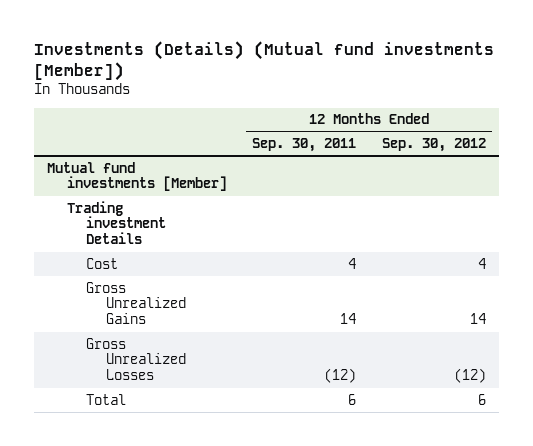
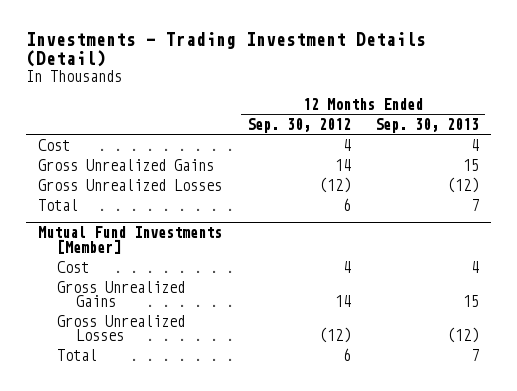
[34,41,495,82] Investments (Details) (Mutual fund investments [Member]) -> [26,31,427,68] Investments - Trading Investment Details (Detail)
[252,138,357,153] Sep. 30, 2011 -> none
none -> [374,117,479,133] Sep. 30, 2013
[47,161,227,192] Mutual fund investments [Member] -> none
[66,200,167,245] Trading investment Details -> none
none -> [38,225,223,254] Mutual Fund Investments [Member]
none -> [57,260,90,273] Cost
none -> [57,280,186,308] Gross Unrealized Gains
none -> [57,314,186,342] Gross Unrealized Losses
none -> [57,348,98,361] Total

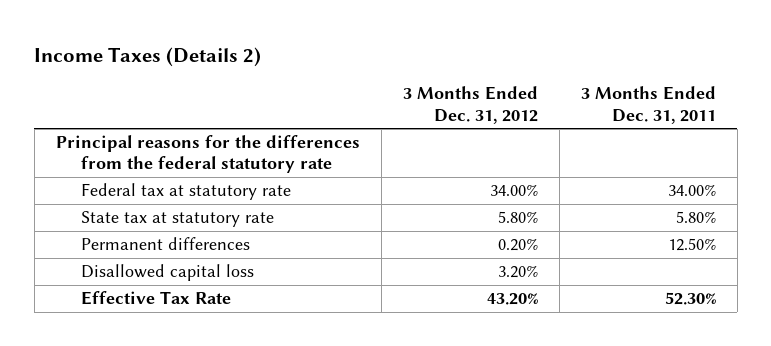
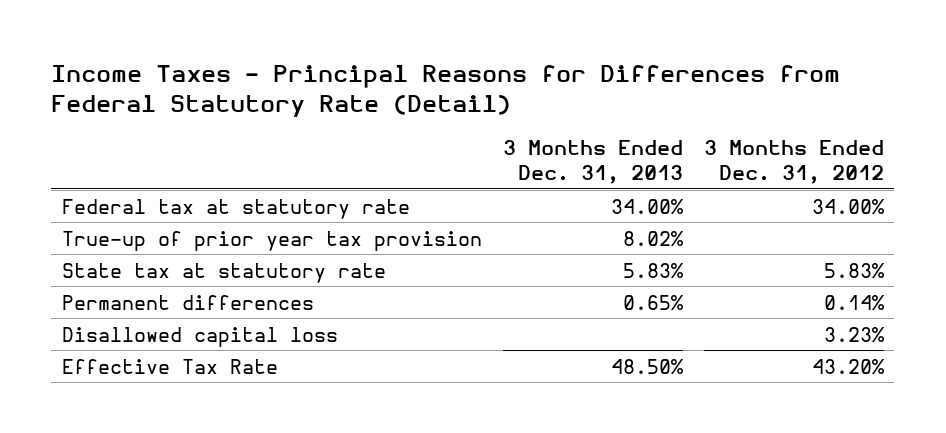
[34,47,262,68] Income Taxes (Details 2) -> [51,64,841,118] Income Taxes - Principal Reasons for Differences from Federal Statutory Rate (Detail)
[580,86,716,124] 3 Months Ended Dec. 31, 2011 -> none
none -> [502,140,683,184] 3 Months Ended Dec. 31, 2013
[55,135,360,174] Principal reasons for the differences from the federal statutory rate -> none
none -> [61,230,482,251] True-up of prior year tax provision
[497,211,538,224] 5.80% -> [823,262,885,278] 5.83%
[497,238,538,252] 0.20% -> [823,294,885,310] 0.14%
[497,265,538,279] 3.20% -> [823,326,885,342] 3.23%

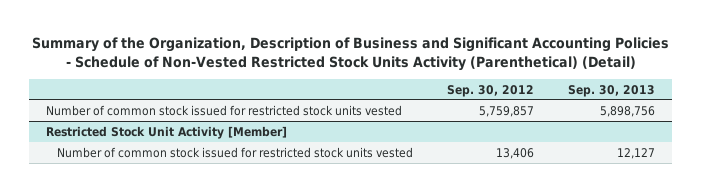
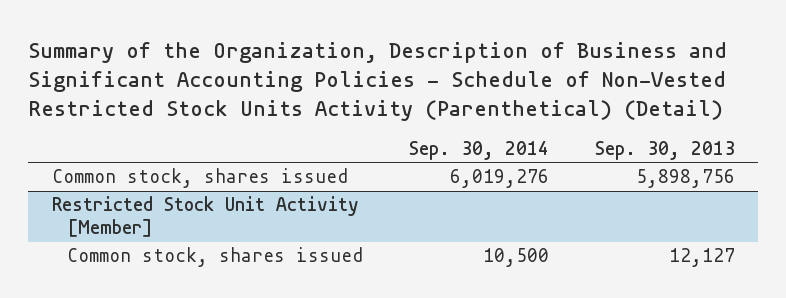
[447,84,535,97] Sep. 30, 2012 -> none
none -> [408,141,549,161] Sep. 30, 2014
[45,104,402,116] Number of common stock issued for restricted stock units vested -> [51,168,348,189] Common stock, shares issued
[57,146,414,158] Number of common stock issued for restricted stock units vested -> [66,247,363,268] Common stock, shares issued

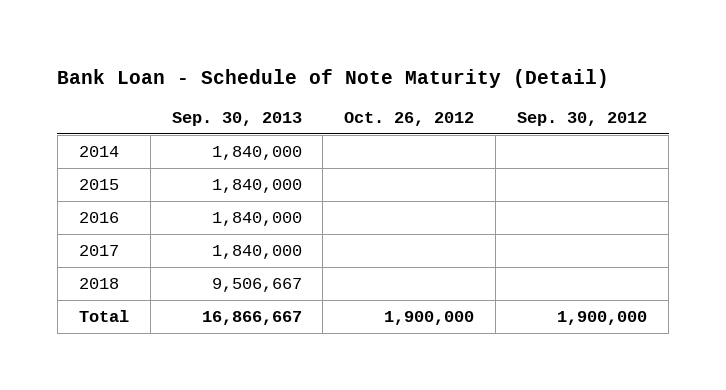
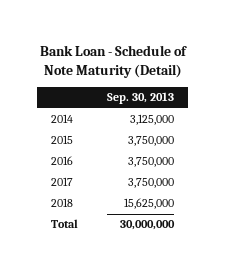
[344,111,475,126] Oct. 26, 2012 -> none
[517,111,648,126] Sep. 30, 2012 -> none
[211,146,302,161] 1,840,000 -> [129,114,174,126] 3,125,000
[211,179,302,194] 1,840,000 -> [127,136,174,147] 3,750,000
[211,212,302,227] 1,840,000 -> [127,157,174,168] 3,750,000
[211,245,302,260] 1,840,000 -> [127,178,174,189] 3,750,000
[211,278,302,293] 9,506,667 -> [123,198,174,210] 15,625,000
[201,311,302,326] 16,866,667 -> [119,220,175,231] 30,000,000

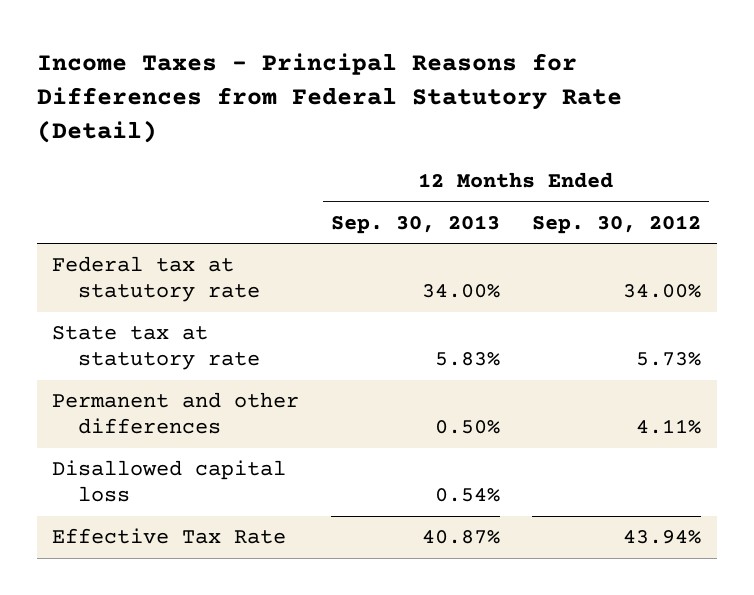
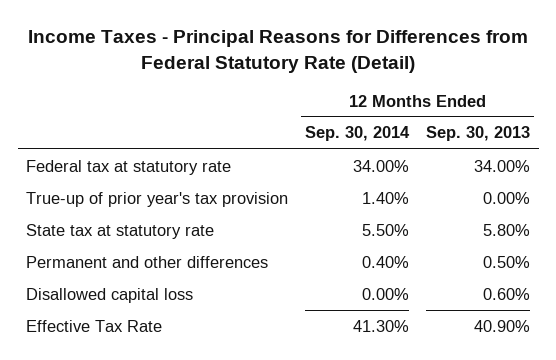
[532,214,702,234] Sep. 30, 2012 -> none
none -> [305,126,411,142] Sep. 30, 2014
none -> [26,191,289,207] True-up of prior year's tax provision
[435,352,501,367] 5.83% -> [483,223,531,236] 5.80%
[435,488,501,503] 0.54% -> [483,287,531,300] 0.60%
[422,530,501,545] 40.87% -> [474,319,531,332] 40.90%

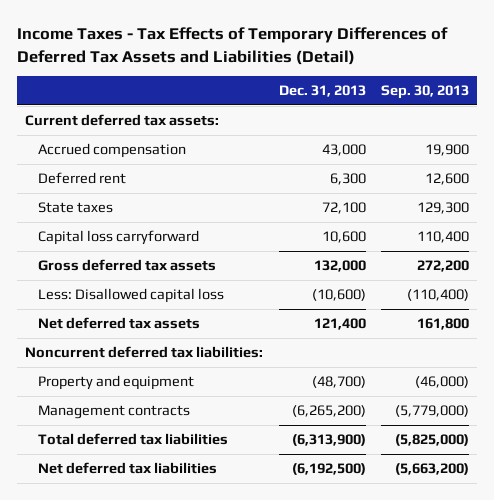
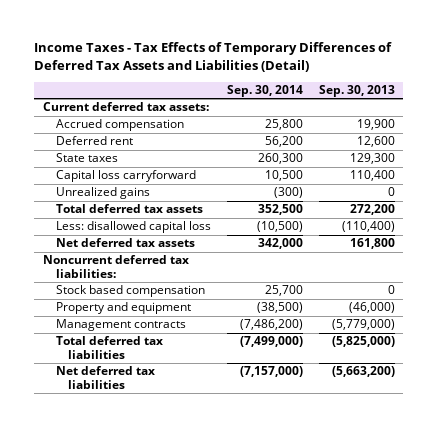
[278,85,366,98] Dec. 31, 2013 -> none
none -> [226,85,303,98] Sep. 30, 2014
none -> [55,187,150,200] Unrealized gains
[38,259,217,272] Gross deferred tax assets -> [55,204,203,214] Total deferred tax assets
[38,288,225,304] Less: Disallowed capital loss -> [55,221,211,234] Less: disallowed capital loss
none -> [55,285,205,298] Stock based compensation

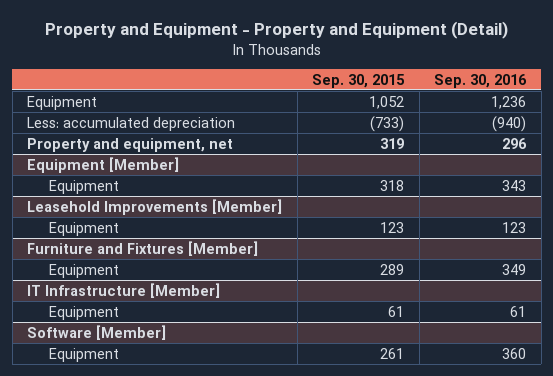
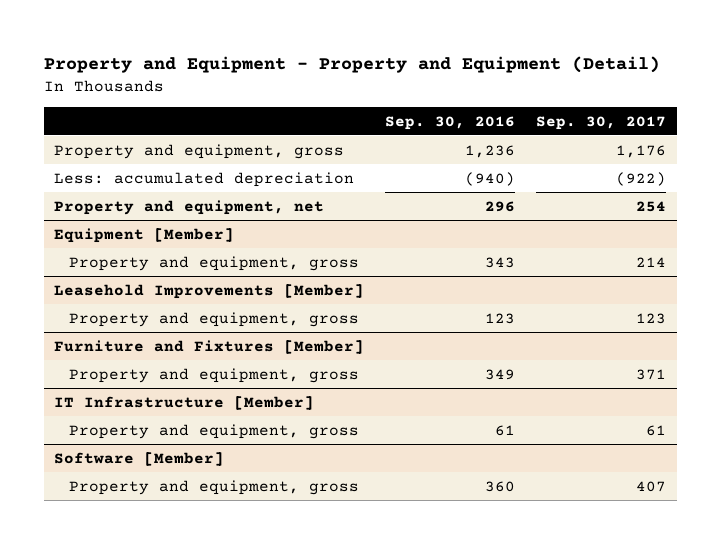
[312,73,406,88] Sep. 30, 2015 -> none
none -> [536,115,667,130] Sep. 30, 2017
[27,95,98,110] Equipment -> [54,143,345,159] Property and equipment, gross
[49,179,120,194] Equipment -> [69,255,360,271] Property and equipment, gross
[49,221,120,236] Equipment -> [69,311,360,327] Property and equipment, gross
[49,263,120,278] Equipment -> [69,367,360,383] Property and equipment, gross
[49,305,120,320] Equipment -> [69,423,360,439] Property and equipment, gross
[49,347,120,362] Equipment -> [69,479,360,495] Property and equipment, gross

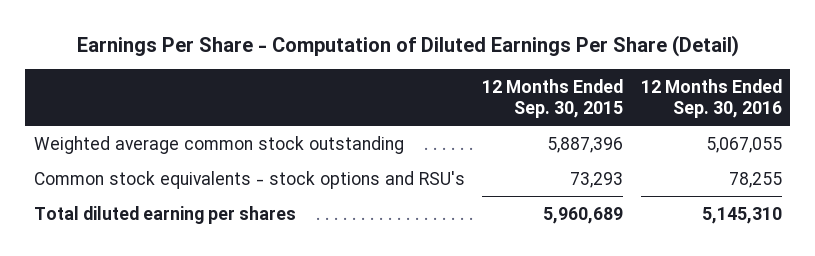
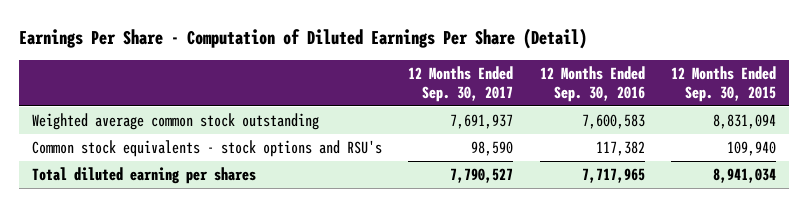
none -> [408,65,514,103] 12 Months Ended Sep. 30, 2017
[547,136,624,153] 5,887,396 -> [713,113,777,129] 8,831,094
[705,136,782,153] 5,067,055 -> [581,113,645,129] 7,600,583
[570,171,624,188] 73,293 -> [727,140,777,156] 109,940
[728,171,782,188] 78,255 -> [595,140,645,156] 117,382
[543,206,624,224] 5,960,689 -> [713,167,777,183] 8,941,034
[701,206,782,224] 5,145,310 -> [581,167,645,183] 7,717,965

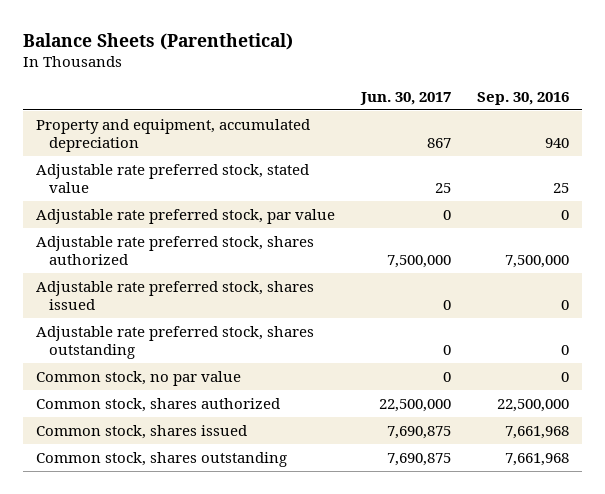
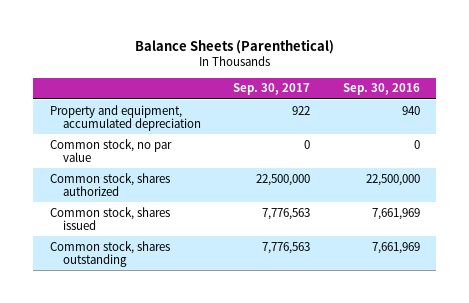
[360,91,452,105] Jun. 30, 2017 -> none
none -> [233,83,311,96] Sep. 30, 2017
[36,164,310,194] Adjustable rate preferred stock, stated value -> none
[36,209,336,225] Adjustable rate preferred stock, par value -> none
[36,236,315,266] Adjustable rate preferred stock, shares authorized -> none
[36,281,315,311] Adjustable rate preferred stock, shares issued -> none
[36,326,315,360] Adjustable rate preferred stock, shares outstanding -> none
[505,426,570,440] 7,661,968 -> [371,207,420,220] 7,661,969
[505,453,570,467] 7,661,968 -> [371,241,420,254] 7,661,969

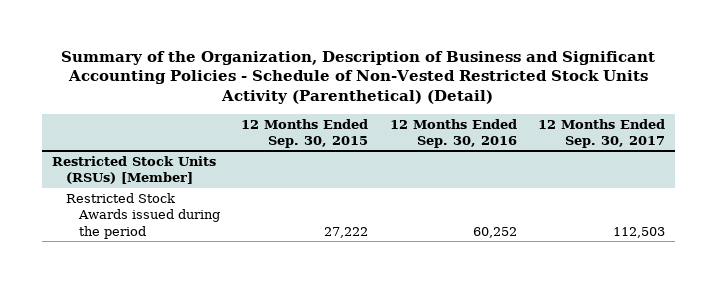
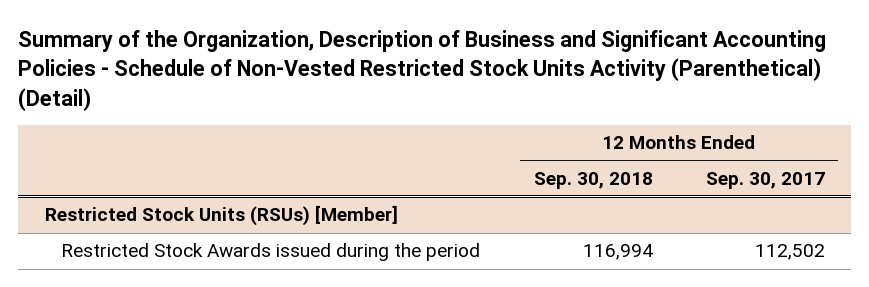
[241,118,369,148] 12 Months Ended Sep. 30, 2015 -> none
[389,118,517,148] 12 Months Ended Sep. 30, 2016 -> none
none -> [533,171,653,189] Sep. 30, 2018
[612,226,665,238] 112,503 -> [754,244,825,261] 112,502

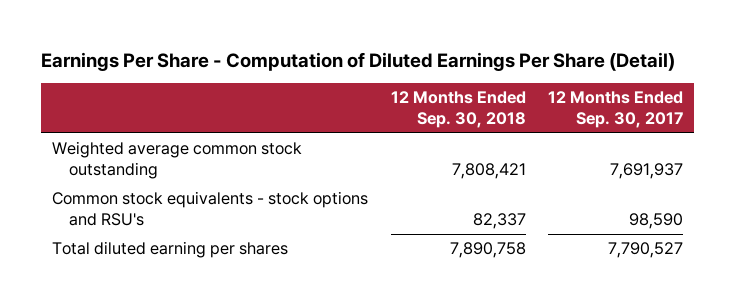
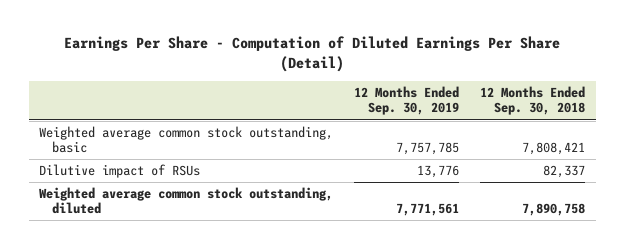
[548,91,684,129] 12 Months Ended Sep. 30, 2017 -> none
none -> [354,86,460,116] 12 Months Ended Sep. 30, 2019
[52,141,303,180] Weighted average common stock outstanding -> [39,126,334,154] Weighted average common stock outstanding, basic
[52,191,369,227] Common stock equivalents - stock options and RSU's -> [39,164,201,179] Dilutive impact of RSUs
[52,241,289,259] Total diluted earning per shares -> [39,187,334,215] Weighted average common stock outstanding, diluted

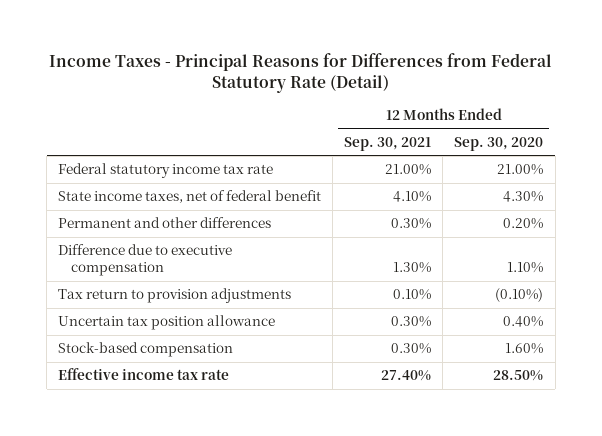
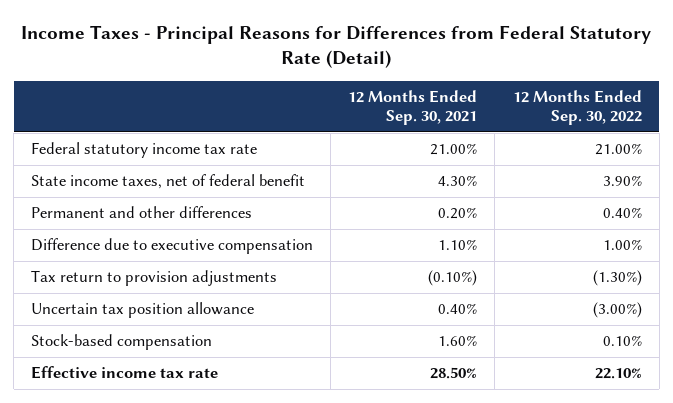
[454,136,544,151] Sep. 30, 2020 -> none
none -> [512,89,642,126] 12 Months Ended Sep. 30, 2022
[393,191,432,203] 4.10% -> [438,175,478,187] 4.30%
[391,218,432,230] 0.30% -> [438,207,478,220] 0.20%
[393,262,432,274] 1.30% -> [438,239,478,251] 1.10%
[393,289,432,301] 0.10% -> [428,270,478,287] (0.10%)
[391,316,432,328] 0.30% -> [438,303,478,315] 0.40%
[391,343,432,355] 0.30% -> [438,335,478,347] 1.60%
[381,370,432,382] 27.40% -> [430,367,478,380] 28.50%

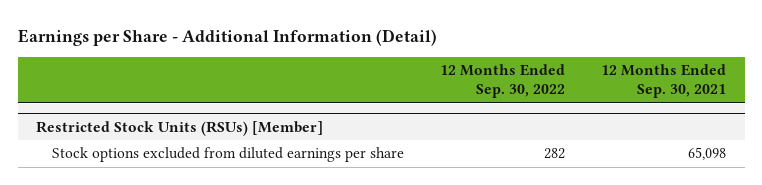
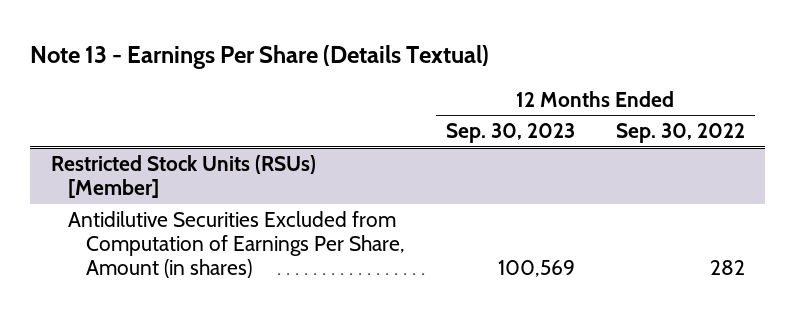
[17,28,437,46] Earnings per Share - Additional Information (Detail) -> [30,44,490,69] Note 13 - Earnings Per Share (Details Textual)
[601,64,727,99] 12 Months Ended Sep. 30, 2021 -> none
none -> [445,123,575,144] Sep. 30, 2023
[51,147,404,163] Stock options excluded from diluted earnings per share -> [68,211,405,279] Antidilutive Securities Excluded from Computation of Earnings Per Share, Amount (in shares)

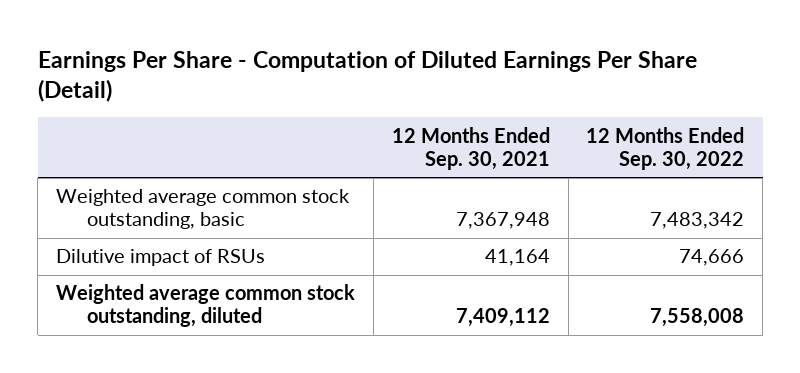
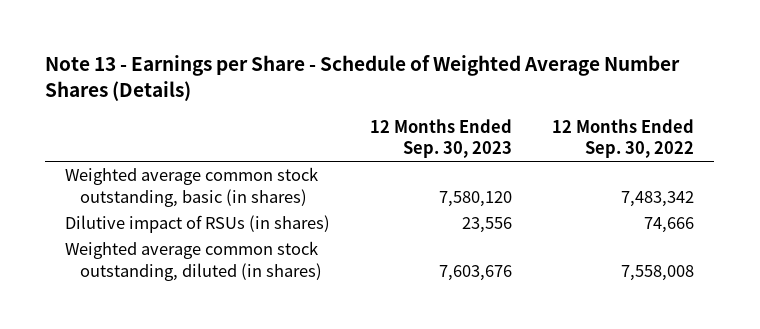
[37,50,697,102] Earnings Per Share - Computation of Diluted Earnings Per Share (Detail) -> [45,55,681,101] Note 13 - Earnings per Share - Schedule of Weighted Average Number Shares (Details)
[391,126,550,170] 12 Months Ended Sep. 30, 2021 -> none
none -> [370,118,513,158] 12 Months Ended Sep. 30, 2023
[56,189,351,230] Weighted average common stock outstanding, basic -> [65,167,319,207] Weighted average common stock outstanding, basic (in shares)
[56,249,266,267] Dilutive impact of RSUs -> [65,215,331,234] Dilutive impact of RSUs (in shares)
[56,284,356,328] Weighted average common stock outstanding, diluted -> [65,241,323,281] Weighted average common stock outstanding, diluted (in shares)

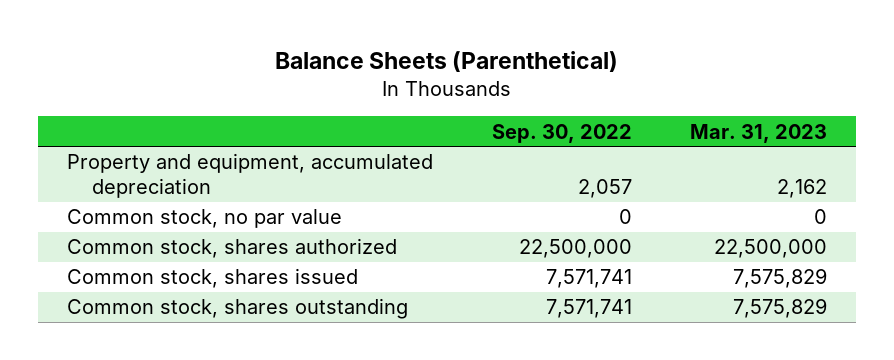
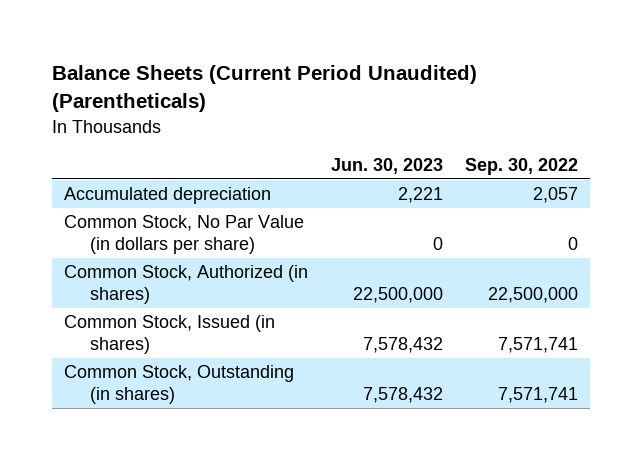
[275,51,619,73] Balance Sheets (Parenthetical) -> [52,65,478,113] Balance Sheets (Current Period Unaudited) (Parentheticals)
[689,123,827,143] Mar. 31, 2023 -> none
none -> [330,158,443,175] Jun. 30, 2023
[67,153,434,199] Property and equipment, accumulated depreciation -> [63,187,271,205] Accumulated depreciation
[67,209,343,229] Common stock, no par value -> [63,215,304,255] Common Stock, No Par Value (in dollars per share)
[67,238,398,259] Common stock, shares authorized -> [63,265,308,305] Common Stock, Authorized (in shares)
[67,268,359,289] Common stock, shares issued -> [63,315,275,355] Common Stock, Issued (in shares)
[67,298,409,320] Common stock, shares outstanding -> [63,365,294,405] Common Stock, Outstanding (in shares)

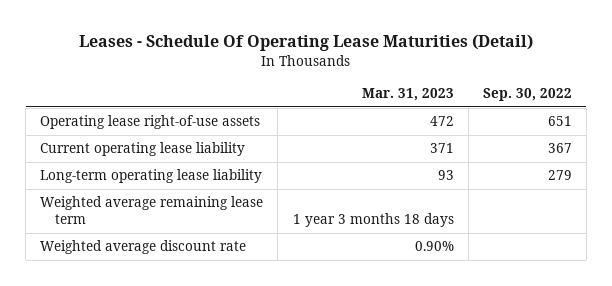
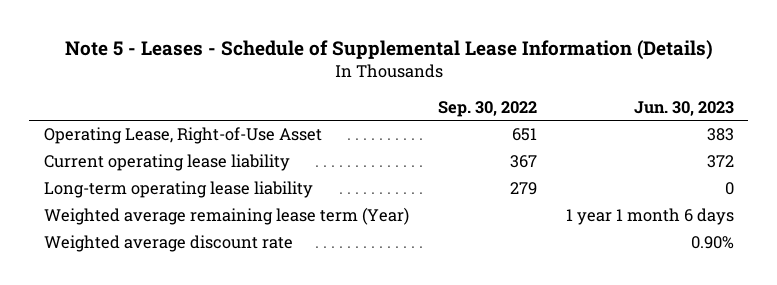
[79,34,534,52] Leases - Schedule Of Operating Lease Maturities (Detail) -> [64,39,713,60] Note 5 - Leases - Schedule of Supplemental Lease Information (Details)
[361,87,454,101] Mar. 31, 2023 -> none
none -> [633,100,734,116] Jun. 30, 2023
[40,115,261,130] Operating lease right-of-use assets -> [43,127,322,145] Operating Lease, Right-of-Use Asset
[40,196,264,225] Weighted average remaining lease term -> [43,207,409,226] Weighted average remaining lease term (Year)

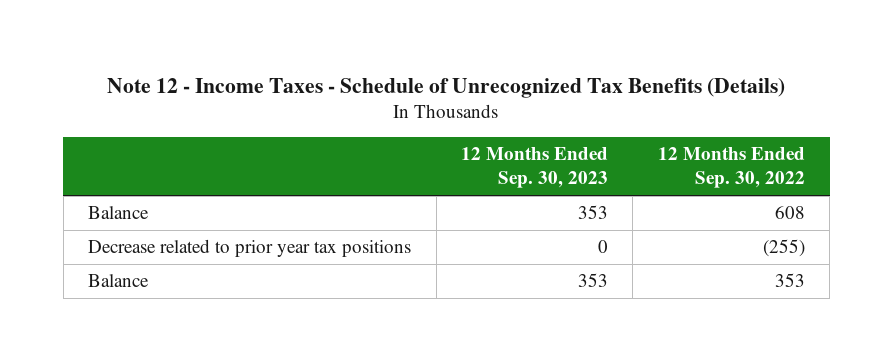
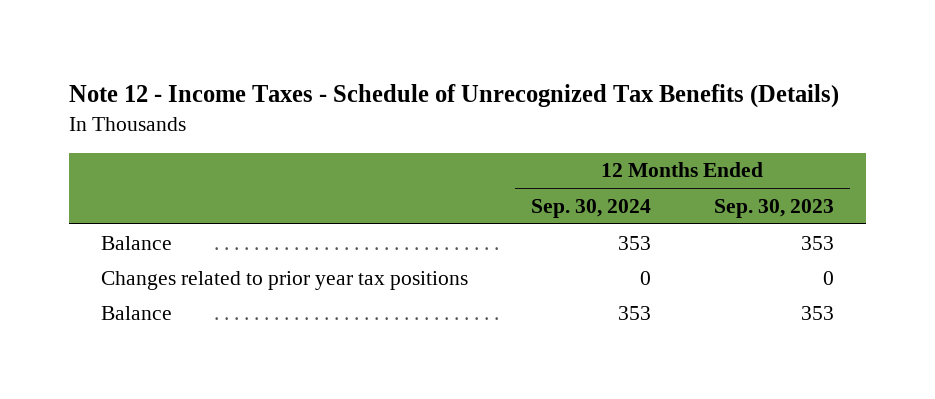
[657,147,805,189] 12 Months Ended Sep. 30, 2022 -> none
none -> [530,198,651,218] Sep. 30, 2024
[88,239,412,258] Decrease related to prior year tax positions -> [100,270,468,290] Changes related to prior year tax positions

